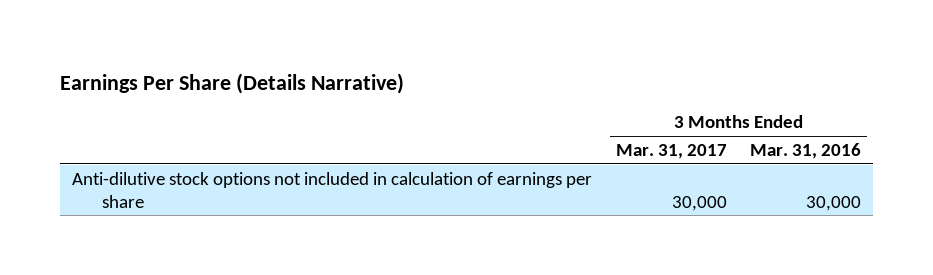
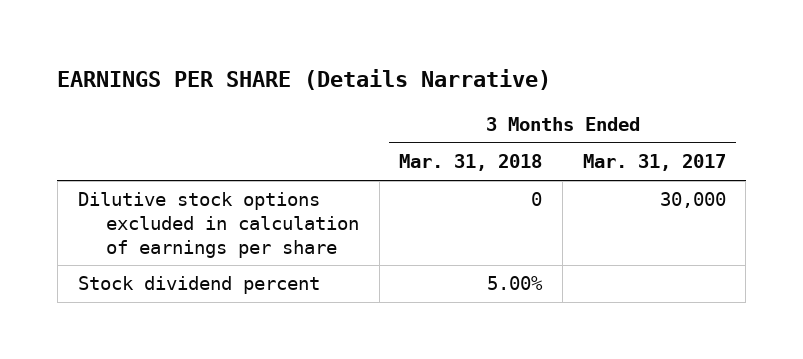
[60,72,405,94] Earnings Per Share (Details Narrative) -> [57,68,552,90] EARNINGS PER SHARE (Details Narrative)
[750,143,862,160] Mar. 31, 2016 -> none
none -> [399,154,543,172] Mar. 31, 2018
[72,171,593,208] Anti-dilutive stock options not included in calculation of earnings per share -> [77,192,360,258] Dilutive stock options excluded in calculation of earnings per share
none -> [77,276,320,295] Stock dividend percent

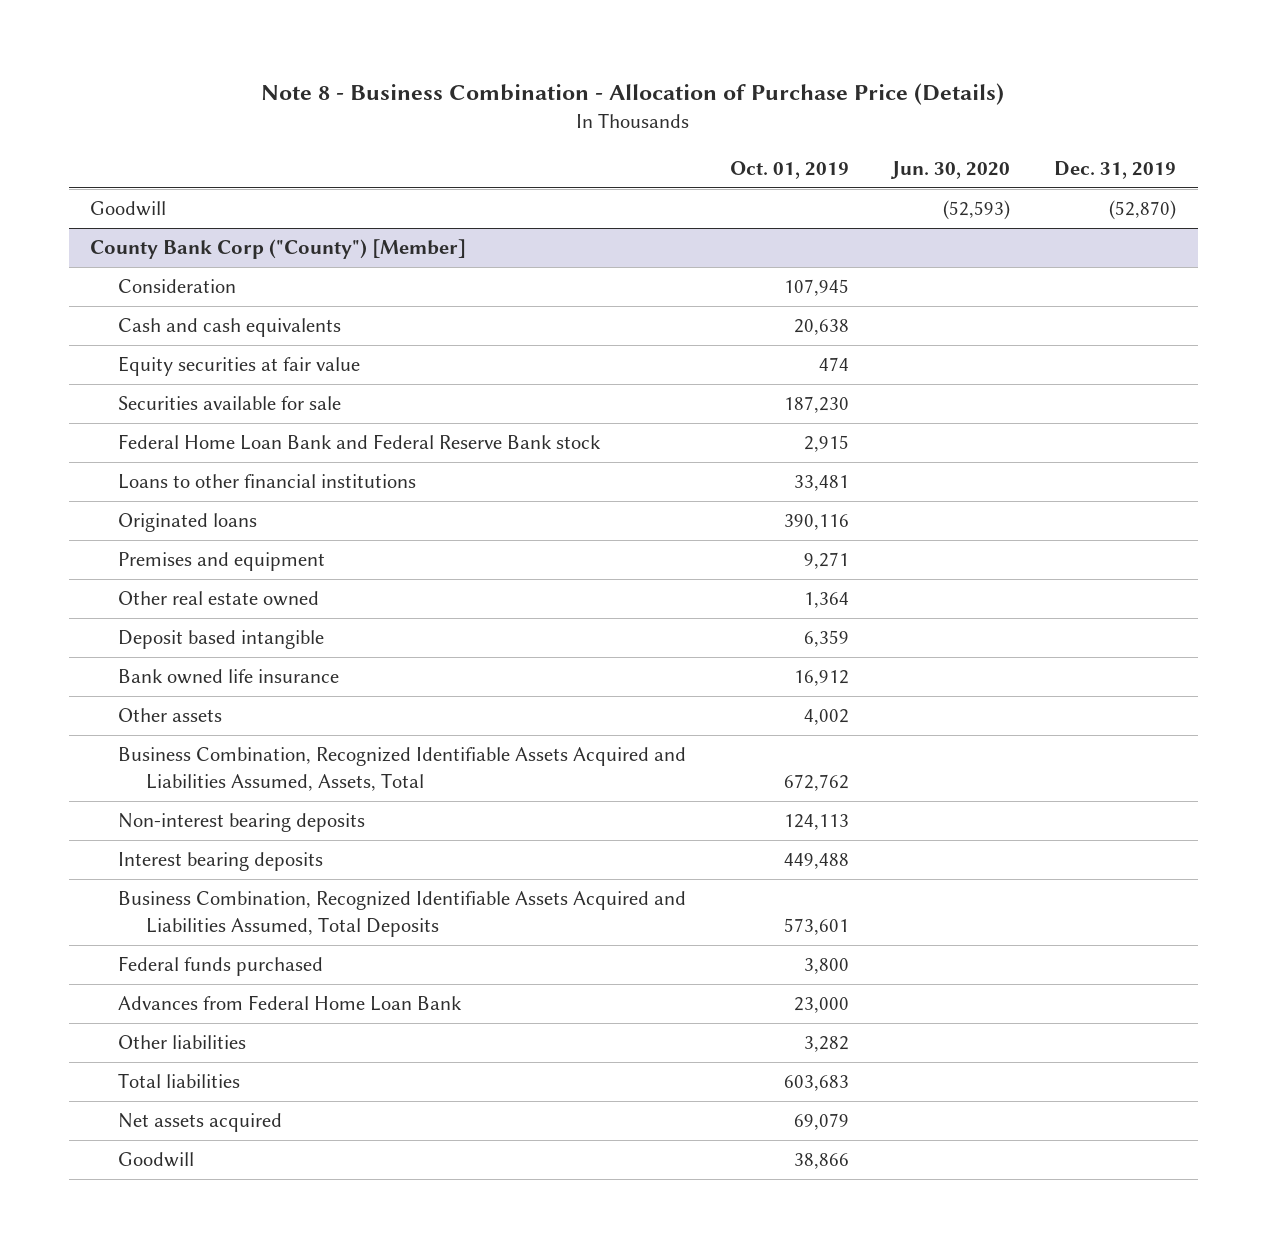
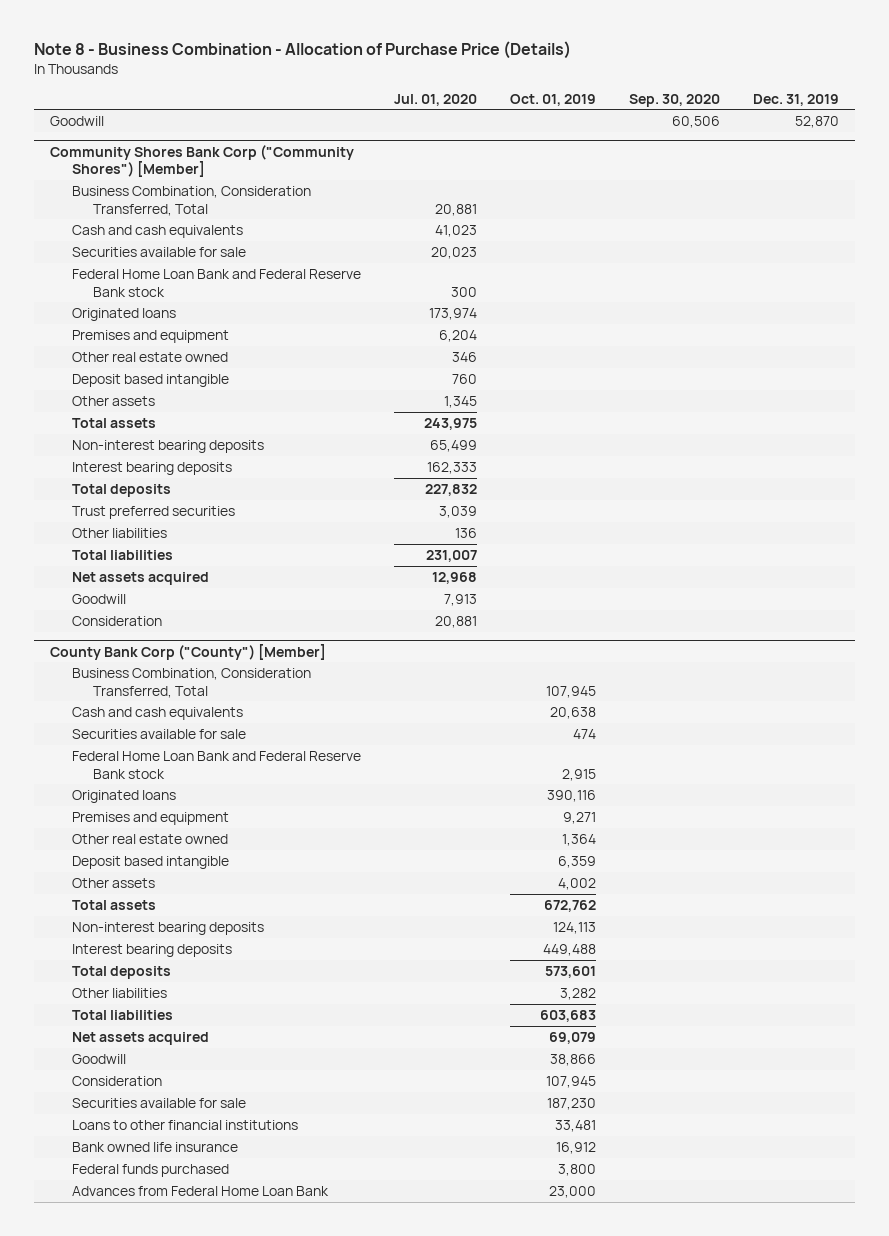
[890,160,1011,179] Jun. 30, 2020 -> none
none -> [393,93,477,106] Jul. 01, 2020
none -> [628,93,720,107] Sep. 30, 2020
[1108,200,1176,221] (52,870) -> [794,115,839,128] 52,870
none -> [50,144,355,178] Community Shores Bank Corp ("Community Shores") [Member]
none -> [71,185,311,216] Business Combination, Consideration Transferred, Total
none -> [71,224,243,238] Cash and cash equivalents
none -> [71,246,246,257] Securities available for sale
none -> [71,268,361,297] Federal Home Loan Bank and Federal Reserve Bank stock
none -> [71,307,176,321] Originated loans
none -> [71,329,229,343] Premises and equipment
none -> [71,351,228,362] Other real estate owned
none -> [71,373,229,387] Deposit based intangible
none -> [71,395,155,406] Other assets
none -> [71,417,156,428] Total assets
none -> [71,439,264,453] Non-interest bearing deposits
none -> [71,461,232,475] Interest bearing deposits
none -> [71,483,171,497] Total deposits
none -> [71,505,235,519] Trust preferred securities
none -> [71,527,167,538] Other liabilities
none -> [71,549,173,560] Total liabilities
none -> [71,571,209,585] Net assets acquired
none -> [71,593,126,604] Goodwill
none -> [71,615,162,626] Consideration
none -> [71,667,311,698] Business Combination, Consideration Transferred, Total
[118,356,361,377] Equity securities at fair value -> [71,728,246,739] Securities available for sale
[118,747,687,791] Business Combination, Recognized Identifiable Assets Acquired and Liabilities Assumed, Assets, Total -> [71,899,156,910] Total assets
[118,891,687,937] Business Combination, Recognized Identifiable Assets Acquired and Liabilities Assumed, Total Deposits -> [71,965,171,979] Total deposits
[118,279,237,294] Consideration -> [71,1075,162,1086] Consideration
[118,396,342,411] Securities available for sale -> [71,1097,246,1108] Securities available for sale
[118,474,417,490] Loans to other financial institutions -> [71,1119,298,1130] Loans to other financial institutions
[118,669,340,685] Bank owned life insurance -> [71,1141,238,1152] Bank owned life insurance
[118,956,324,977] Federal funds purchased -> [71,1163,229,1177] Federal funds purchased
[118,995,463,1012] Advances from Federal Home Loan Bank -> [71,1185,329,1196] Advances from Federal Home Loan Bank

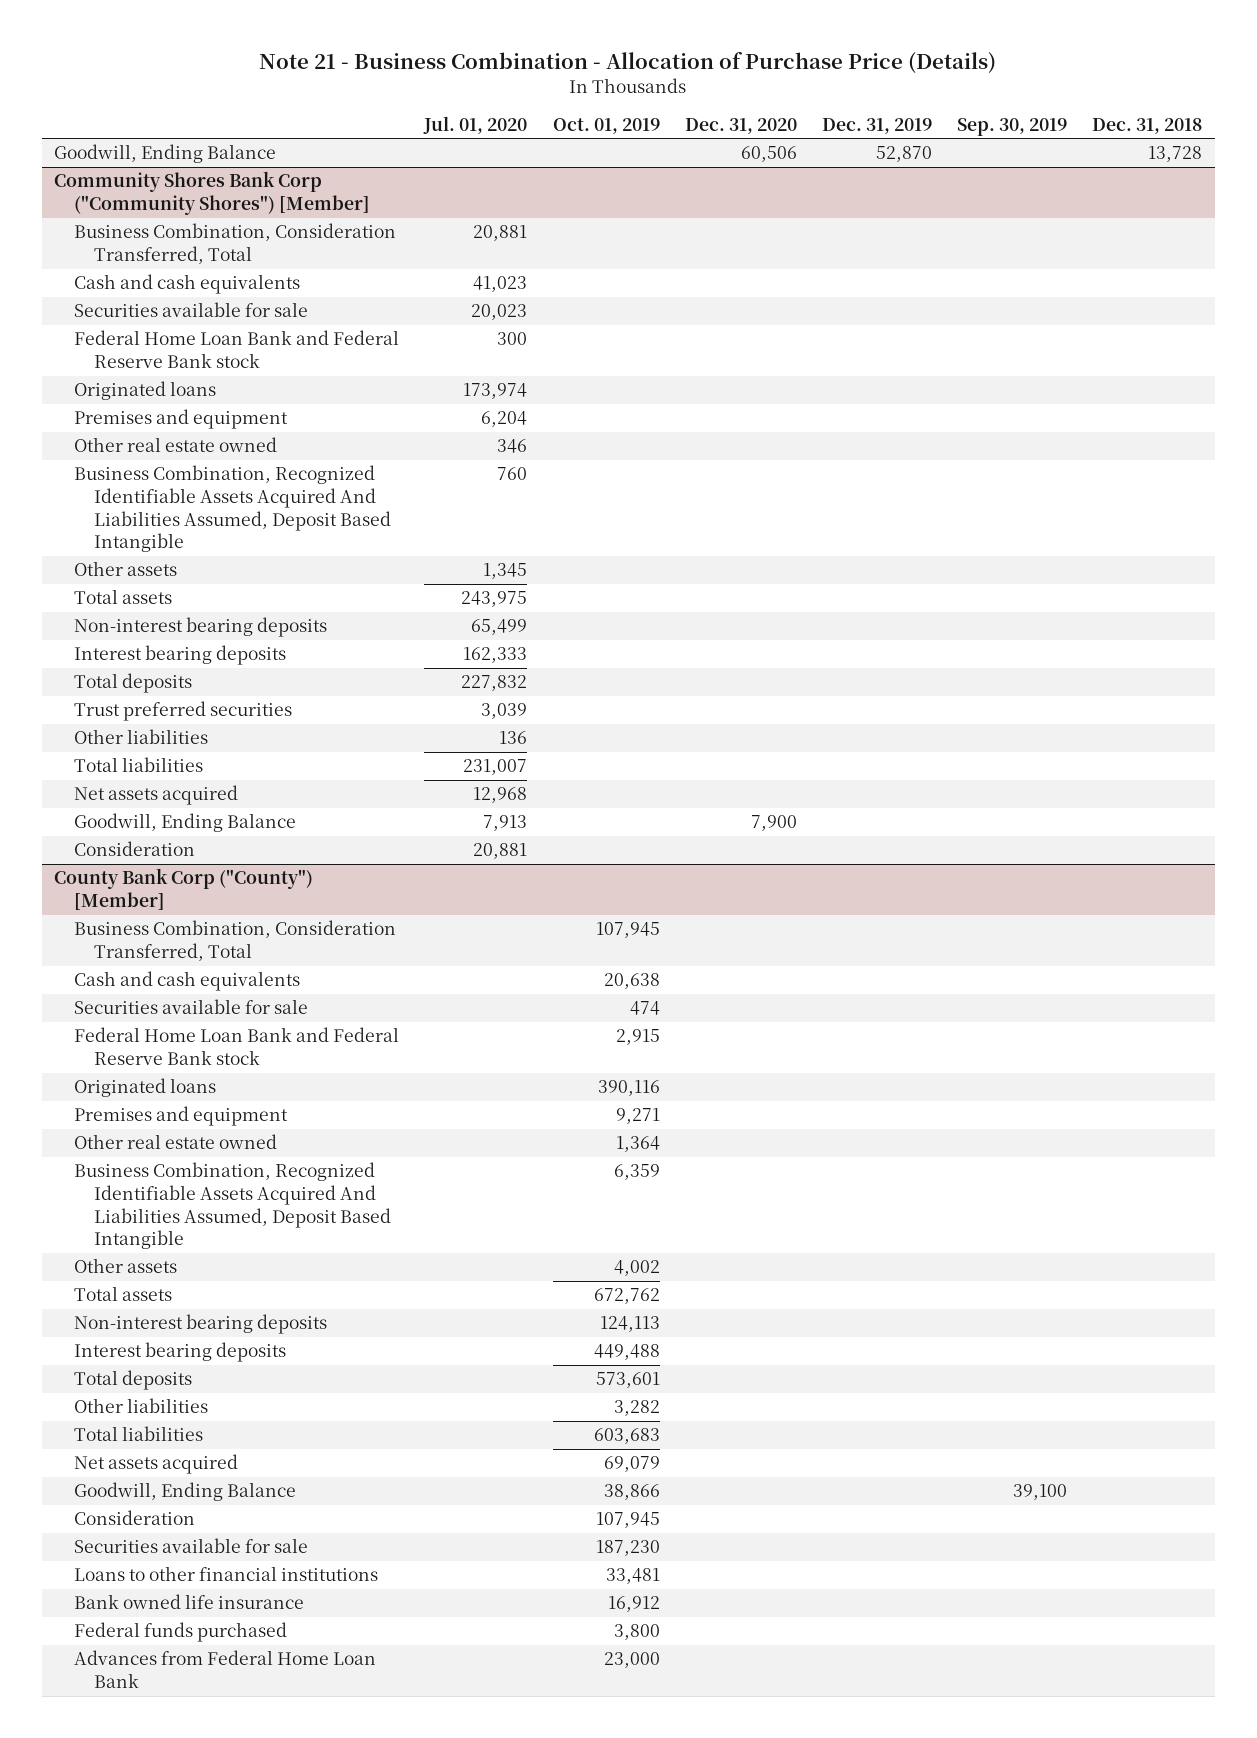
[33,41,571,60] Note 8 - Business Combination - Allocation of Purchase Price (Details) -> [259,51,997,74] Note 21 - Business Combination - Allocation of Purchase Price (Details)
[628,93,720,107] Sep. 30, 2020 -> none
none -> [684,117,797,134] Dec. 31, 2020
none -> [957,117,1068,136] Sep. 30, 2019
none -> [1092,117,1203,134] Dec. 31, 2018
[50,115,105,126] Goodwill -> [54,144,277,164] Goodwill, Ending Balance
[71,373,229,387] Deposit based intangible -> [74,465,391,553] Business Combination, Recognized Identifiable Assets Acquired And Liabilities Assumed, Deposit Based Intangible
[71,593,126,604] Goodwill -> [74,813,297,833] Goodwill, Ending Balance
[71,855,229,869] Deposit based intangible -> [74,1162,391,1250] Business Combination, Recognized Identifiable Assets Acquired And Liabilities Assumed, Deposit Based Intangible
[71,1053,126,1064] Goodwill -> [74,1482,297,1502] Goodwill, Ending Balance

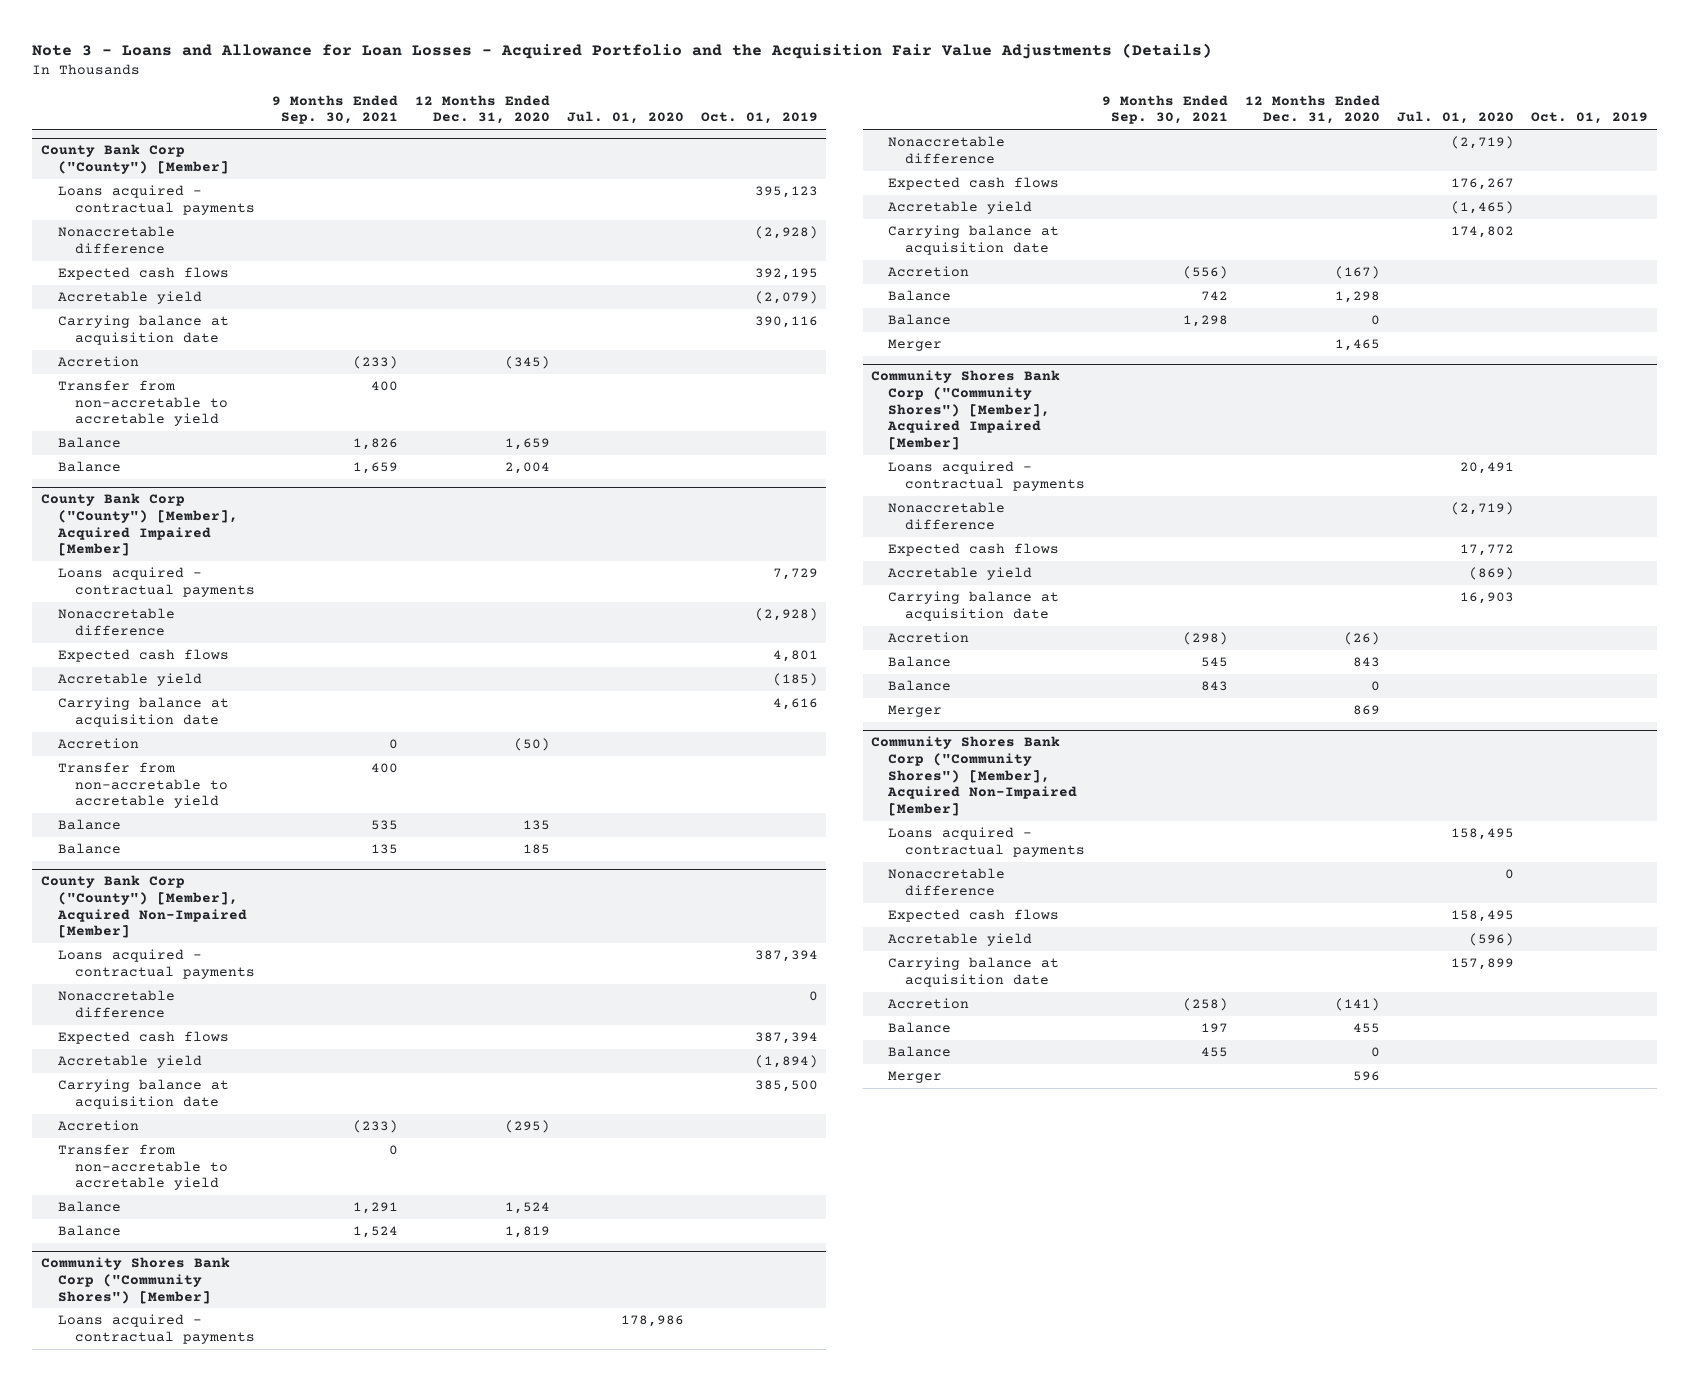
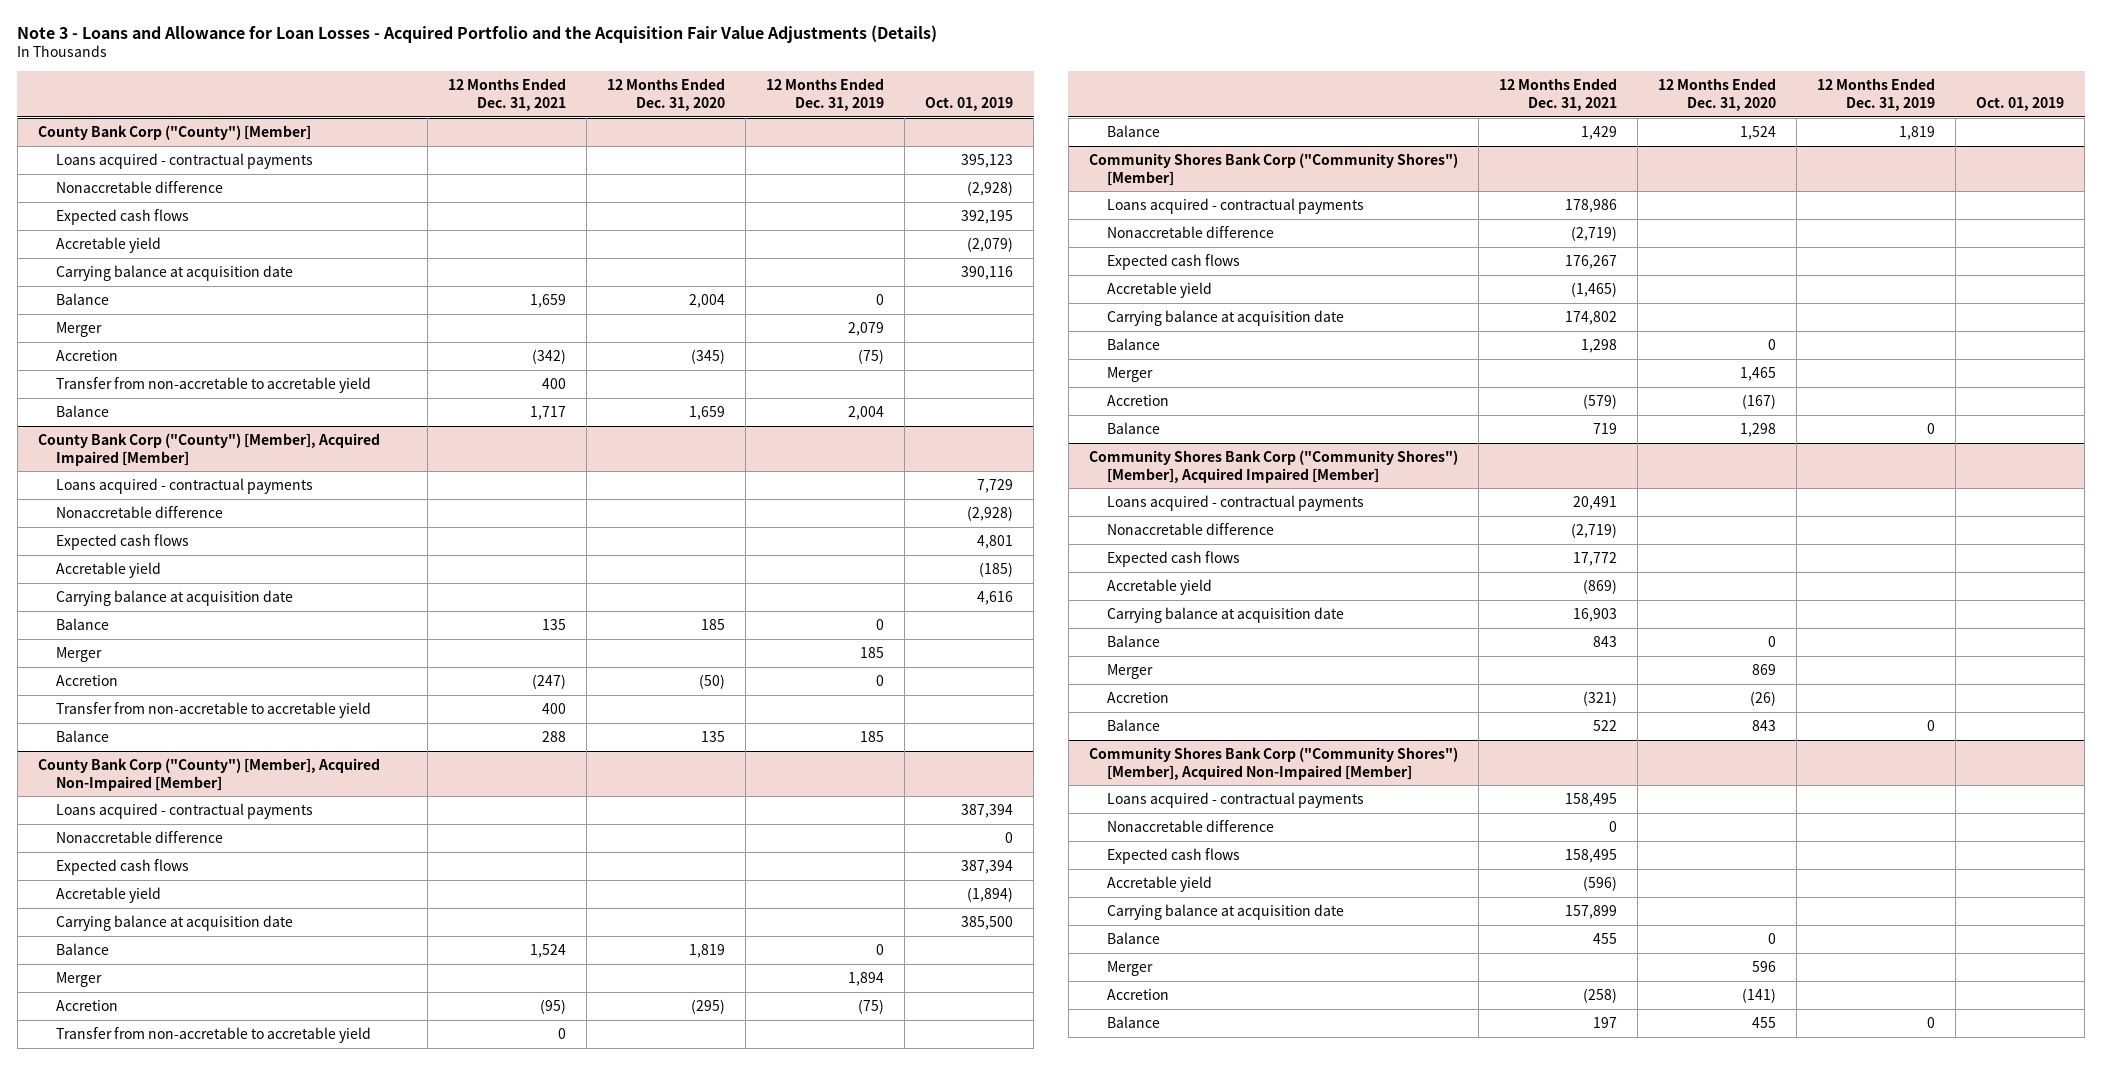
[271,94,398,125] 9 Months Ended Sep. 30, 2021 -> none
[566,111,684,125] Jul. 01, 2020 -> none
none -> [448,78,567,111] 12 Months Ended Dec. 31, 2021
none -> [766,78,885,111] 12 Months Ended Dec. 31, 2019
[57,461,121,473] Balance -> [56,292,110,305] Balance
none -> [56,321,103,337] Merger
[57,843,121,855] Balance -> [56,617,110,630] Balance
none -> [56,646,103,662] Merger
[57,1225,121,1237] Balance -> [56,942,110,955] Balance
none -> [56,971,103,987] Merger
[888,266,970,278] Accretion -> [1107,394,1170,406] Accretion
[888,290,952,302] Balance -> [1107,421,1161,434] Balance
[888,632,970,644] Accretion -> [1107,691,1170,703] Accretion
[888,656,952,668] Balance -> [1107,718,1161,731] Balance
[888,998,970,1010] Accretion -> [1107,988,1170,1000] Accretion
[888,1022,952,1034] Balance -> [1107,1015,1161,1028] Balance

